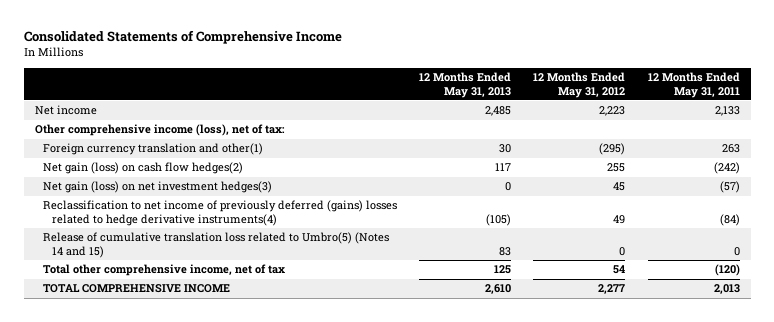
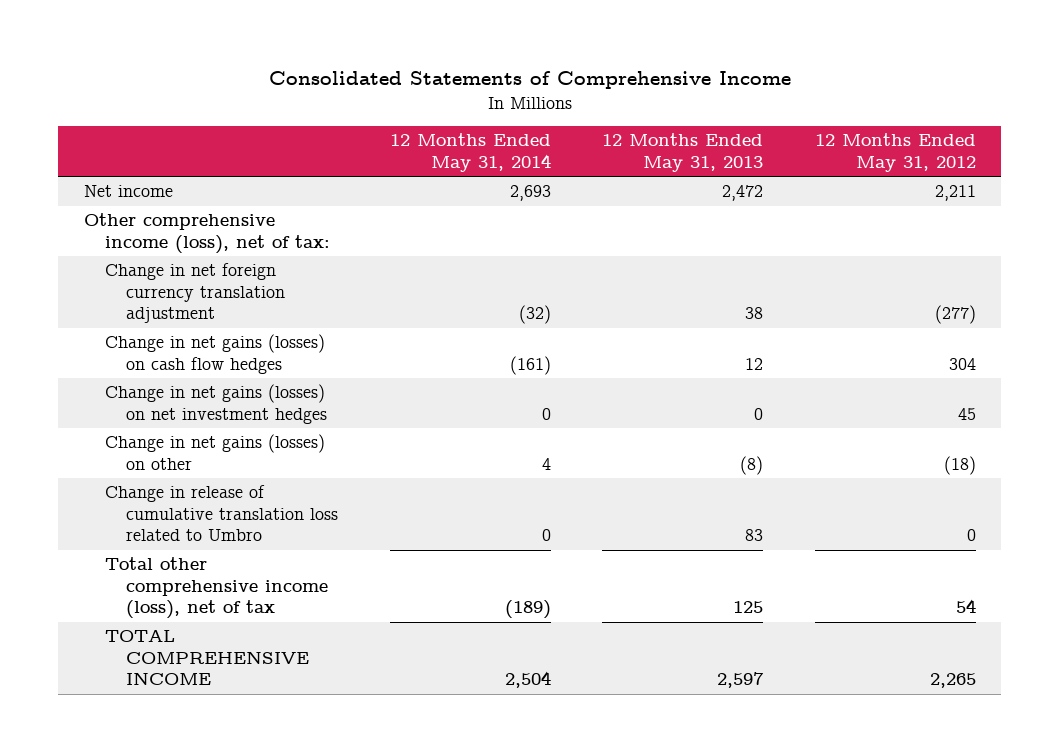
[647,71,740,98] 12 Months Ended May 31, 2011 -> none
none -> [389,133,551,172] 12 Months Ended May 31, 2014
[485,106,512,117] 2,485 -> [722,185,764,202] 2,472
[599,106,626,117] 2,223 -> [934,185,976,202] 2,211
[43,200,398,227] Reclassification to net income of previously deferred (gains) losses related to hedge derivative instruments(4) -> none
[43,143,264,156] Foreign currency translation and other(1) -> [105,263,286,324] Change in net foreign currency translation adjustment
[499,144,512,154] 30 -> [745,307,764,320] 38
[599,143,626,156] (295) -> [934,305,976,325] (277)
[43,162,244,175] Net gain (loss) on cash flow hedges(2) -> [105,334,326,374] Change in net gains (losses) on cash flow hedges
[495,163,512,172] 117 -> [745,357,764,370] 12
[607,163,626,173] 255 -> [948,357,976,370] 304
[43,181,273,194] Net gain (loss) on net investment hedges(3) -> [105,384,328,424] Change in net gains (losses) on net investment hedges
none -> [105,434,326,470] Change in net gains (losses) on other
[43,232,390,259] Release of cumulative translation loss related to Umbro(5) (Notes 14 and 15) -> [105,485,339,542] Change in release of cumulative translation loss related to Umbro
[43,264,286,277] Total other comprehensive income, net of tax -> [105,557,329,620] Total other comprehensive income (loss), net of tax
[485,284,512,295] 2,610 -> [717,672,765,689] 2,597
[598,284,626,295] 2,277 -> [929,673,976,689] 2,265

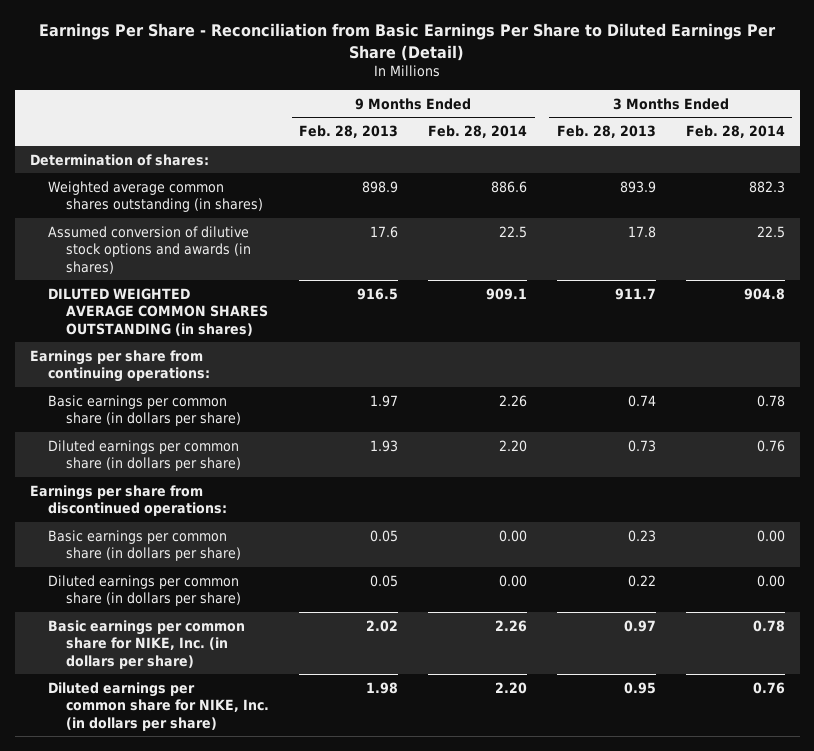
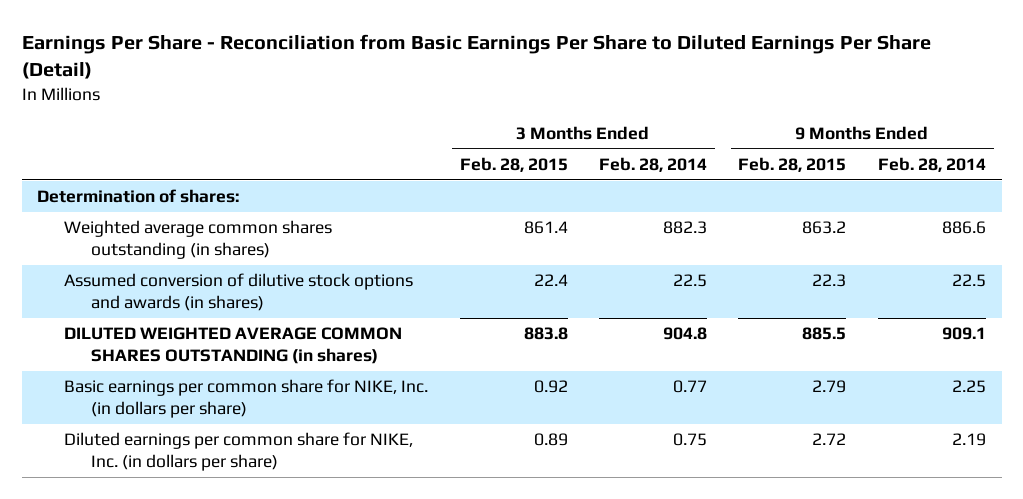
[299,125,399,139] Feb. 28, 2013 -> none
[556,125,656,139] Feb. 28, 2013 -> none
none -> [459,156,568,172] Feb. 28, 2015
none -> [738,156,847,172] Feb. 28, 2015
[29,349,210,383] Earnings per share from continuing operations: -> none
[47,394,242,427] Basic earnings per common share (in dollars per share) -> none
[47,439,242,472] Diluted earnings per common share (in dollars per share) -> none
[29,484,227,517] Earnings per share from discontinued operations: -> none
[47,529,242,562] Basic earnings per common share (in dollars per share) -> none
[47,574,242,607] Diluted earnings per common share (in dollars per share) -> none
[495,619,528,632] 2.26 -> [951,380,986,394] 2.25
[752,619,785,632] 0.78 -> [673,380,708,394] 0.77
[495,681,528,694] 2.20 -> [951,433,986,447] 2.19
[752,681,785,694] 0.76 -> [673,433,708,447] 0.75

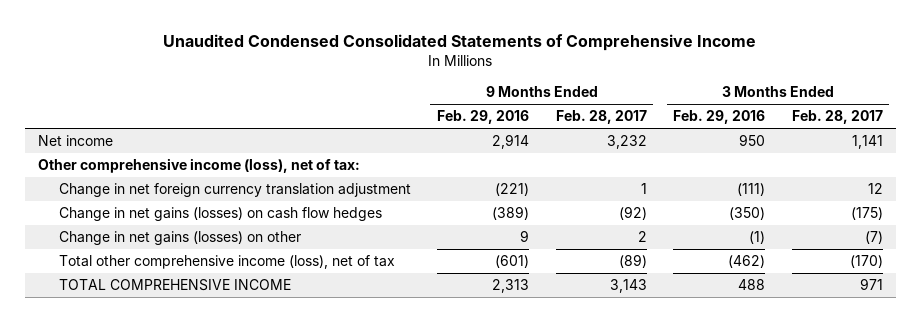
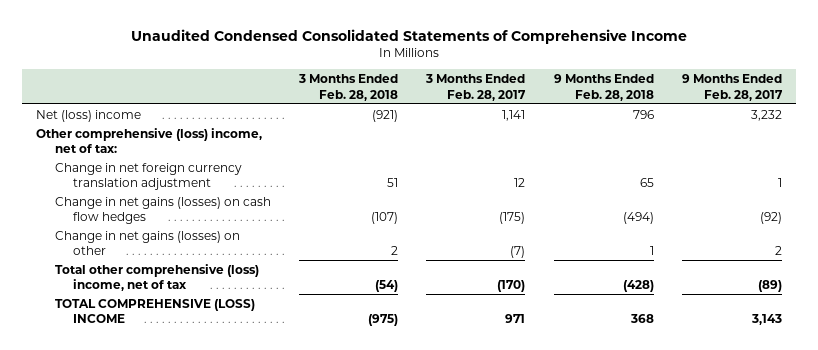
[437,110,530,125] Feb. 29, 2016 -> none
[673,110,766,125] Feb. 29, 2016 -> none
none -> [298,74,399,101] 3 Months Ended Feb. 28, 2018
none -> [553,74,654,101] 9 Months Ended Feb. 28, 2018
[38,135,114,147] Net income -> [36,109,142,122] Net (loss) income
[38,158,361,174] Other comprehensive income (loss), net of tax: -> [36,127,263,154] Other comprehensive (loss) income, net of tax:
[58,255,395,270] Total other comprehensive income (loss), net of tax -> [54,263,259,292] Total other comprehensive (loss) income, net of tax
[58,279,291,292] TOTAL COMPREHENSIVE INCOME -> [54,298,255,324] TOTAL COMPREHENSIVE (LOSS) INCOME

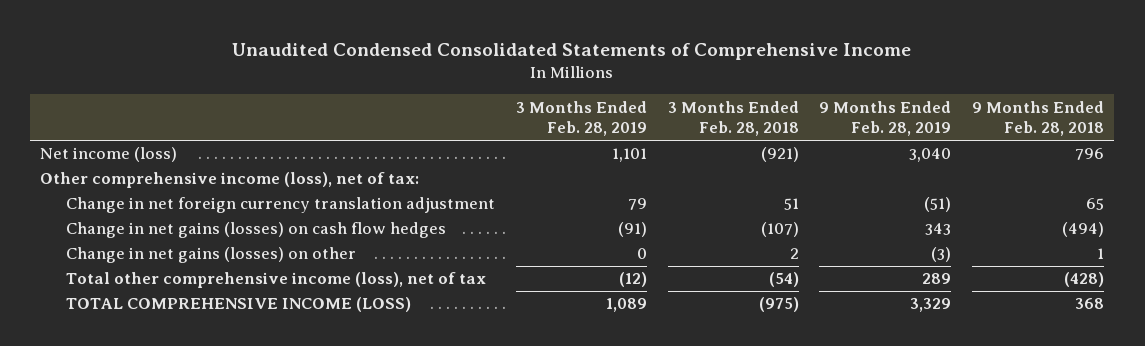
[425,74,527,101] 3 Months Ended Feb. 28, 2017 -> none
[681,74,783,101] 9 Months Ended Feb. 28, 2017 -> none
none -> [516,100,648,137] 3 Months Ended Feb. 28, 2019
none -> [819,100,952,137] 9 Months Ended Feb. 28, 2019
[36,109,142,122] Net (loss) income -> [40,147,178,163] Net income (loss)
[36,127,263,154] Other comprehensive (loss) income, net of tax: -> [40,172,420,189] Other comprehensive income (loss), net of tax:
[54,263,259,292] Total other comprehensive (loss) income, net of tax -> [66,272,487,289] Total other comprehensive income (loss), net of tax
[54,298,255,324] TOTAL COMPREHENSIVE (LOSS) INCOME -> [66,297,412,313] TOTAL COMPREHENSIVE INCOME (LOSS)

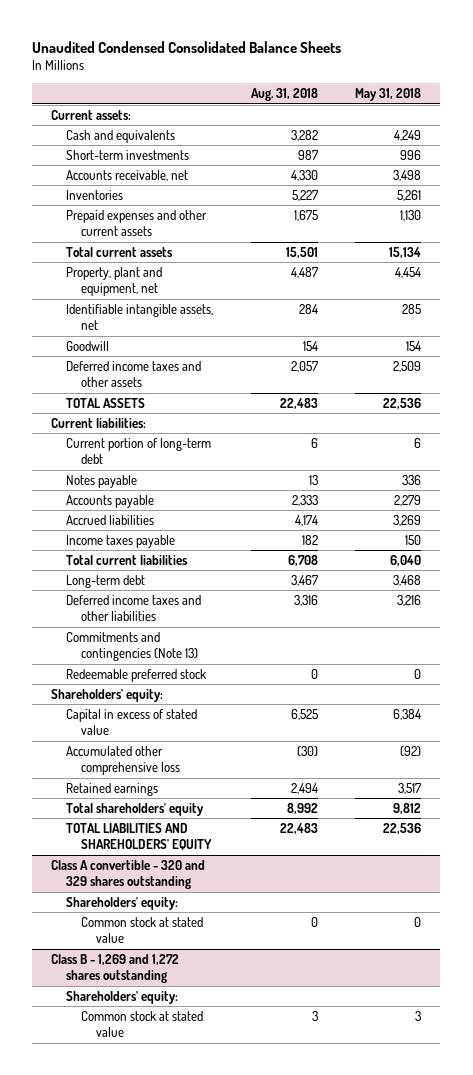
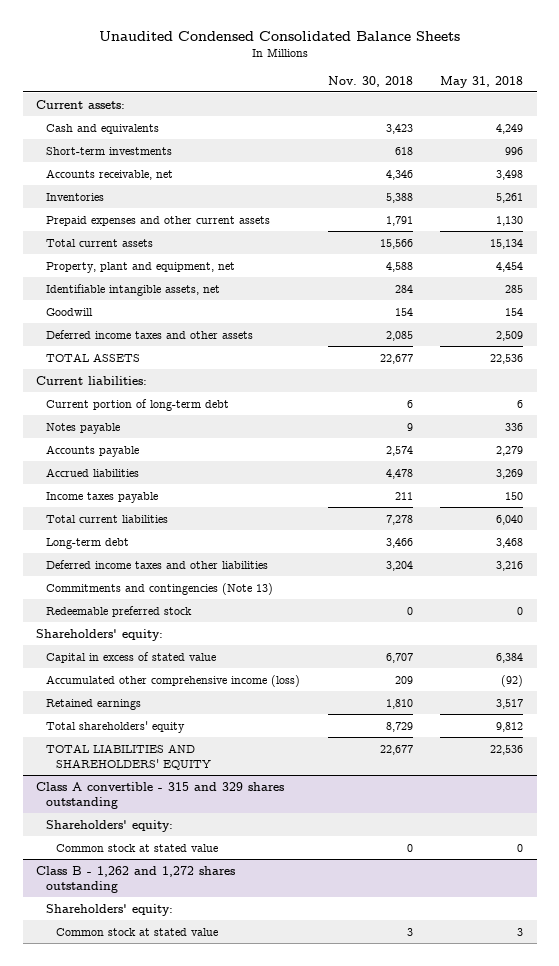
[250,88,318,102] Aug. 31, 2018 -> none
none -> [327,75,413,87] Nov. 30, 2018
[66,746,181,776] Accumulated other comprehensive loss -> [46,674,301,687] Accumulated other comprehensive income (loss)
[51,860,206,890] Class A convertible - 320 and 329 shares outstanding -> [36,781,285,809] Class A convertible - 315 and 329 shares outstanding
[51,954,180,984] Class B - 1,269 and 1,272 shares outstanding -> [36,865,236,893] Class B - 1,262 and 1,272 shares outstanding

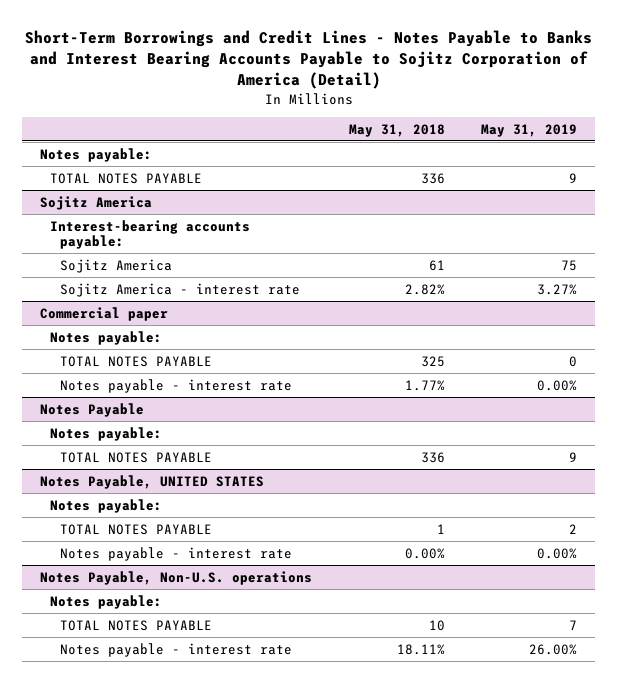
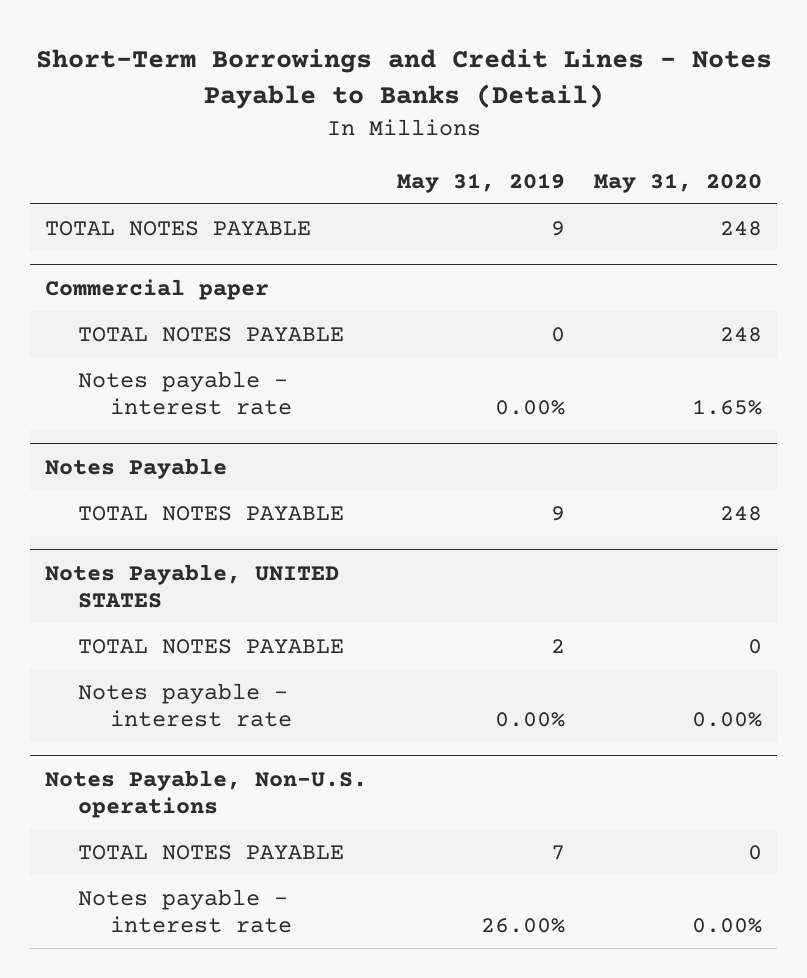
[24,30,592,90] Short-Term Borrowings and Credit Lines - Notes Payable to Banks and Interest Bearing Accounts Payable to Sojitz Corporation of America (Detail) -> [35,48,772,110] Short-Term Borrowings and Credit Lines - Notes Payable to Banks (Detail)
[348,123,445,137] May 31, 2018 -> none
none -> [593,172,762,193] May 31, 2020
[40,147,153,162] Notes payable: -> none
[40,195,153,210] Sojitz America -> none
[50,219,251,250] Interest-bearing accounts payable: -> none
[59,258,172,273] Sojitz America -> none
[59,282,300,297] Sojitz America - interest rate -> none
[50,330,163,345] Notes payable: -> none
[50,426,163,441] Notes payable: -> none
[50,498,163,513] Notes payable: -> none
[50,594,163,609] Notes payable: -> none

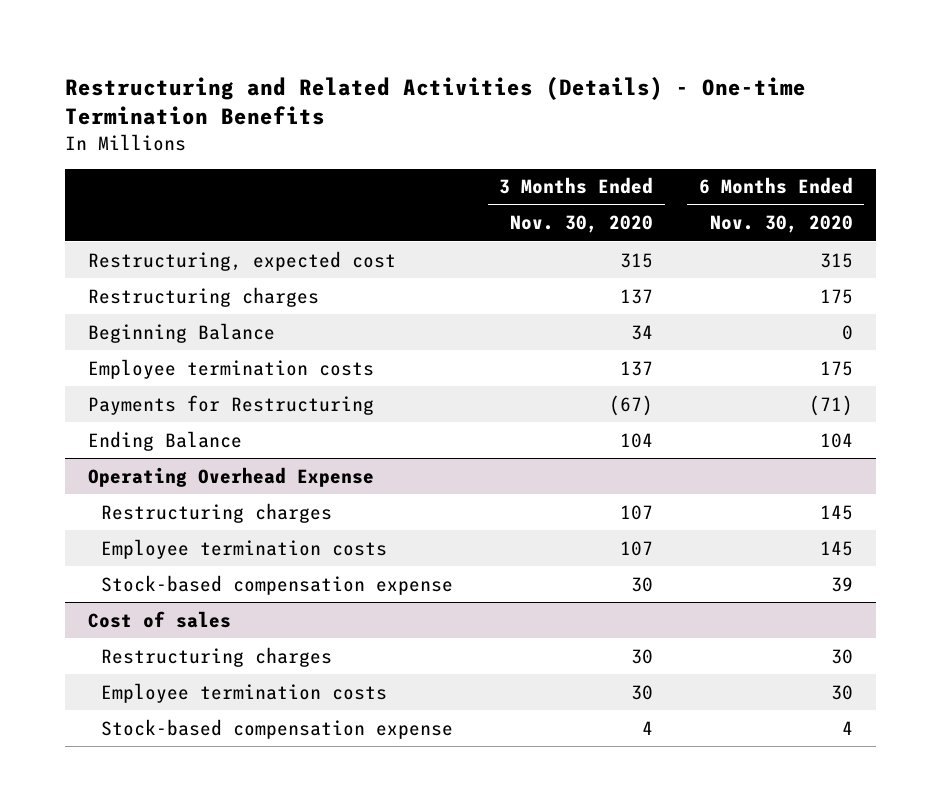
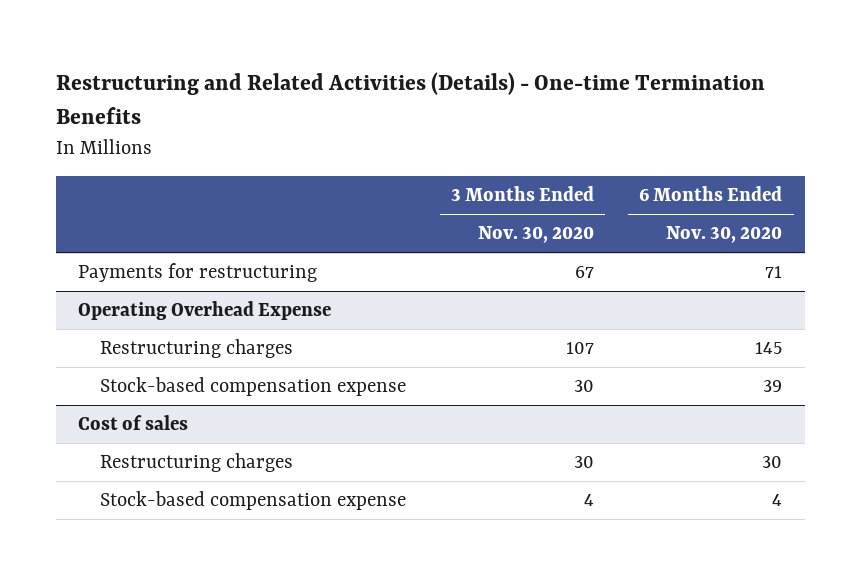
[87,250,396,271] Restructuring, expected cost -> none
[87,286,319,307] Restructuring charges -> none
[87,322,275,343] Beginning Balance -> none
[87,358,374,379] Employee termination costs -> none
[87,430,242,451] Ending Balance -> none
[87,394,374,415] Payments for Restructuring -> [78,263,318,283] Payments for restructuring
[609,394,654,416] (67) -> [575,266,595,279] 67
[808,394,853,416] (71) -> [765,266,783,279] 71
[101,538,388,559] Employee termination costs -> none
[101,682,388,703] Employee termination costs -> none

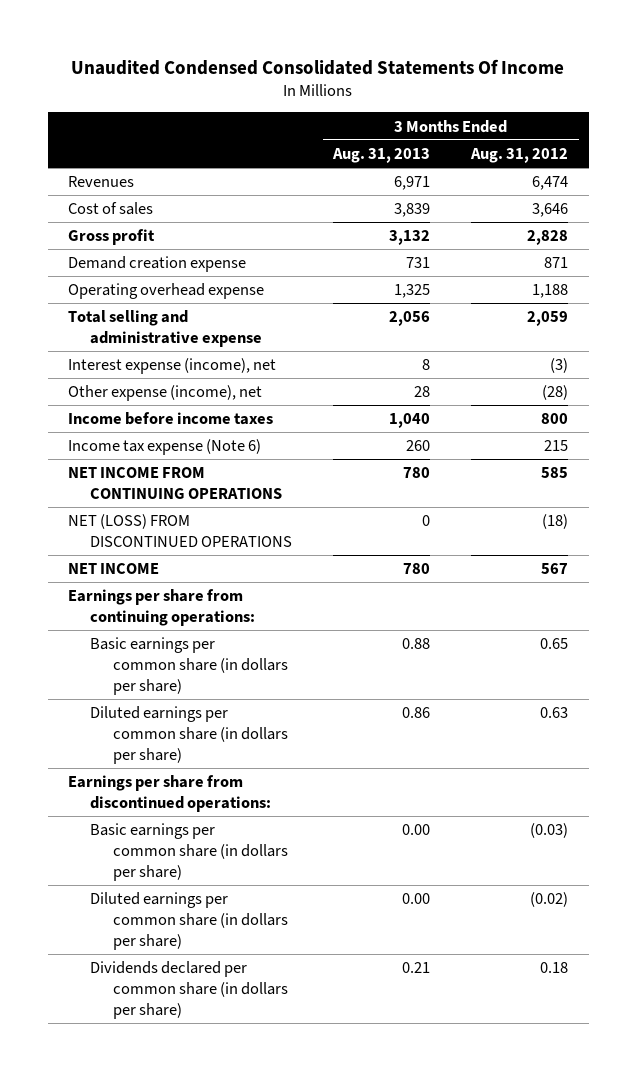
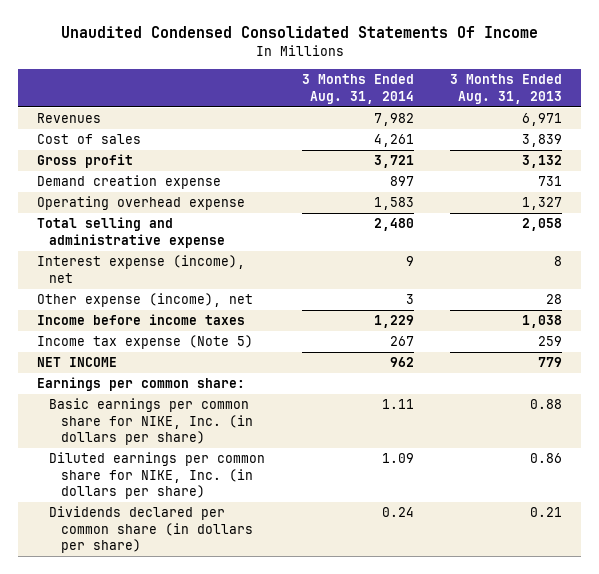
[470,148,569,164] Aug. 31, 2012 -> none
none -> [301,74,414,104] 3 Months Ended Aug. 31, 2014
[394,284,431,299] 1,325 -> [522,197,563,211] 1,327
[389,311,431,327] 2,056 -> [522,218,563,232] 2,058
[68,467,283,500] NET INCOME FROM CONTINUING OPERATIONS -> none
[68,514,293,548] NET (LOSS) FROM DISCONTINUED OPERATIONS -> none
[68,775,272,813] Earnings per share from discontinued operations: -> none
[90,823,288,881] Basic earnings per common share (in dollars per share) -> none
[90,892,288,950] Diluted earnings per common share (in dollars per share) -> none
[389,413,431,429] 1,040 -> [522,315,563,329] 1,038
[68,439,262,456] Income tax expense (Note 6) -> [36,335,253,350] Income tax expense (Note 5)
[406,440,431,452] 260 -> [538,336,563,347] 259
[403,563,431,575] 780 -> [538,357,563,368] 779
[68,589,256,627] Earnings per share from continuing operations: -> [36,377,245,392] Earnings per common share:
[90,637,288,695] Basic earnings per common share (in dollars per share) -> [49,398,254,446] Basic earnings per common share for NIKE, Inc. (in dollars per share)
[90,706,288,764] Diluted earnings per common share (in dollars per share) -> [49,452,266,500] Diluted earnings per common share for NIKE, Inc. (in dollars per share)

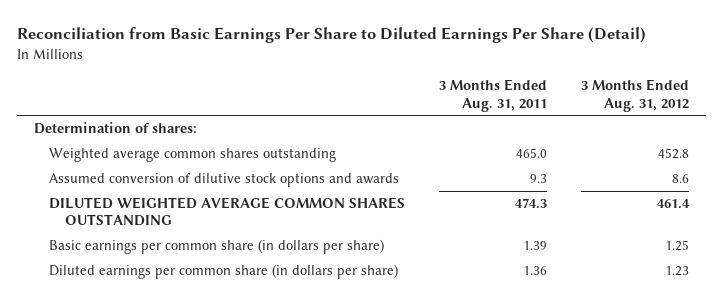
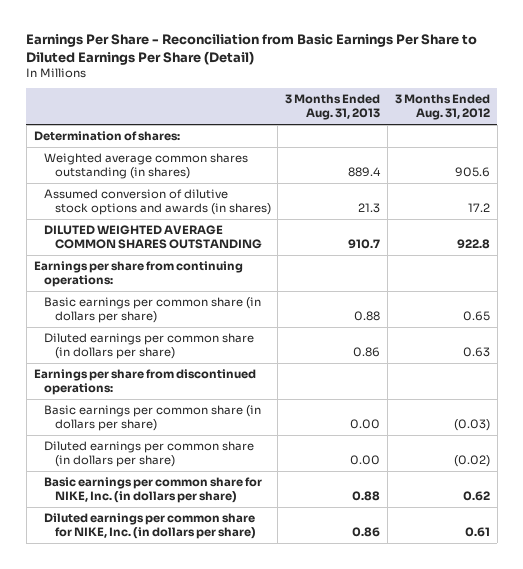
[16,27,646,44] Reconciliation from Basic Earnings Per Share to Diluted Earnings Per Share (Detail) -> [26,33,478,65] Earnings Per Share - Reconciliation from Basic Earnings Per Share to Diluted Earnings Per Share (Detail)
[439,79,548,112] 3 Months Ended Aug. 31, 2011 -> none
none -> [285,94,381,121] 3 Months Ended Aug. 31, 2013
[49,148,337,163] Weighted average common shares outstanding -> [44,153,249,180] Weighted average common shares outstanding (in shares)
[658,148,690,160] 452.8 -> [454,167,490,178] 905.6
[49,173,400,188] Assumed conversion of dilutive stock options and awards -> [44,189,271,216] Assumed conversion of dilutive stock options and awards (in shares)
[672,174,690,184] 8.6 -> [467,203,490,213] 17.2
[657,199,691,210] 461.4 -> [456,239,490,250] 922.8
none -> [33,261,243,288] Earnings per share from continuing operations:
[665,240,690,252] 1.25 -> [462,311,490,322] 0.65
[665,266,690,277] 1.23 -> [462,347,490,358] 0.63
none -> [33,369,256,396] Earnings per share from discontinued operations:
none -> [44,405,262,432] Basic earnings per common share (in dollars per share)
none -> [44,441,255,468] Diluted earnings per common share (in dollars per share)
none -> [44,477,263,504] Basic earnings per common share for NIKE, Inc. (in dollars per share)
none -> [44,513,256,540] Diluted earnings per common share for NIKE, Inc. (in dollars per share)

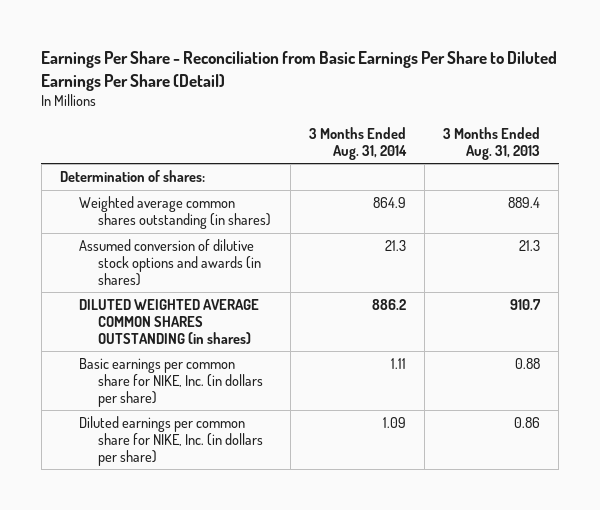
[394,94,490,121] 3 Months Ended Aug. 31, 2012 -> none
none -> [308,126,407,160] 3 Months Ended Aug. 31, 2014
[33,261,243,288] Earnings per share from continuing operations: -> none
[44,297,262,324] Basic earnings per common share (in dollars per share) -> none
[44,333,255,360] Diluted earnings per common share (in dollars per share) -> none
[33,369,256,396] Earnings per share from discontinued operations: -> none
[44,405,262,432] Basic earnings per common share (in dollars per share) -> none
[44,441,255,468] Diluted earnings per common share (in dollars per share) -> none
[44,225,262,250] DILUTED WEIGHTED AVERAGE COMMON SHARES OUTSTANDING -> [79,299,260,344] DILUTED WEIGHTED AVERAGE COMMON SHARES OUTSTANDING (in shares)

